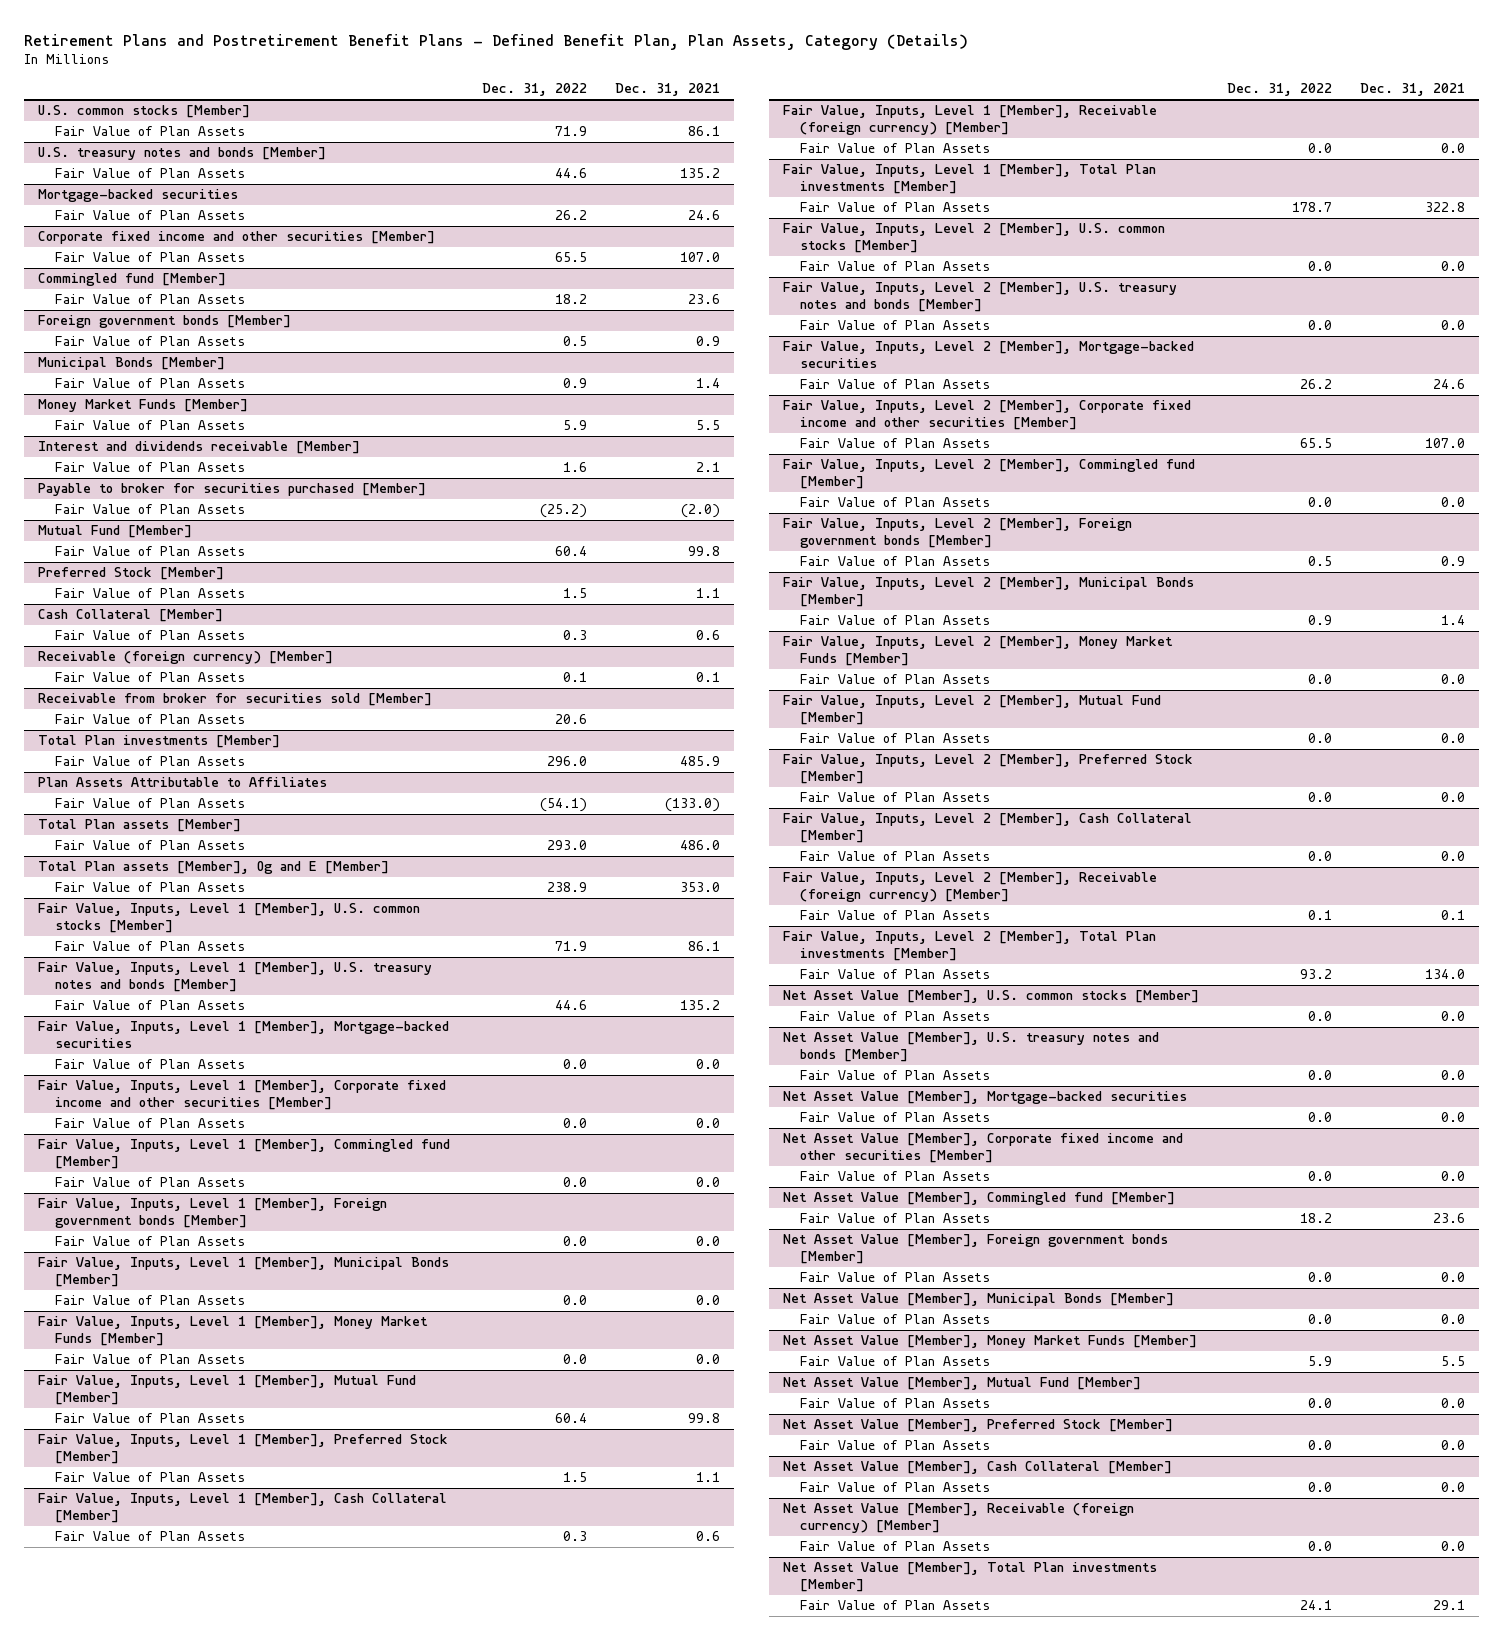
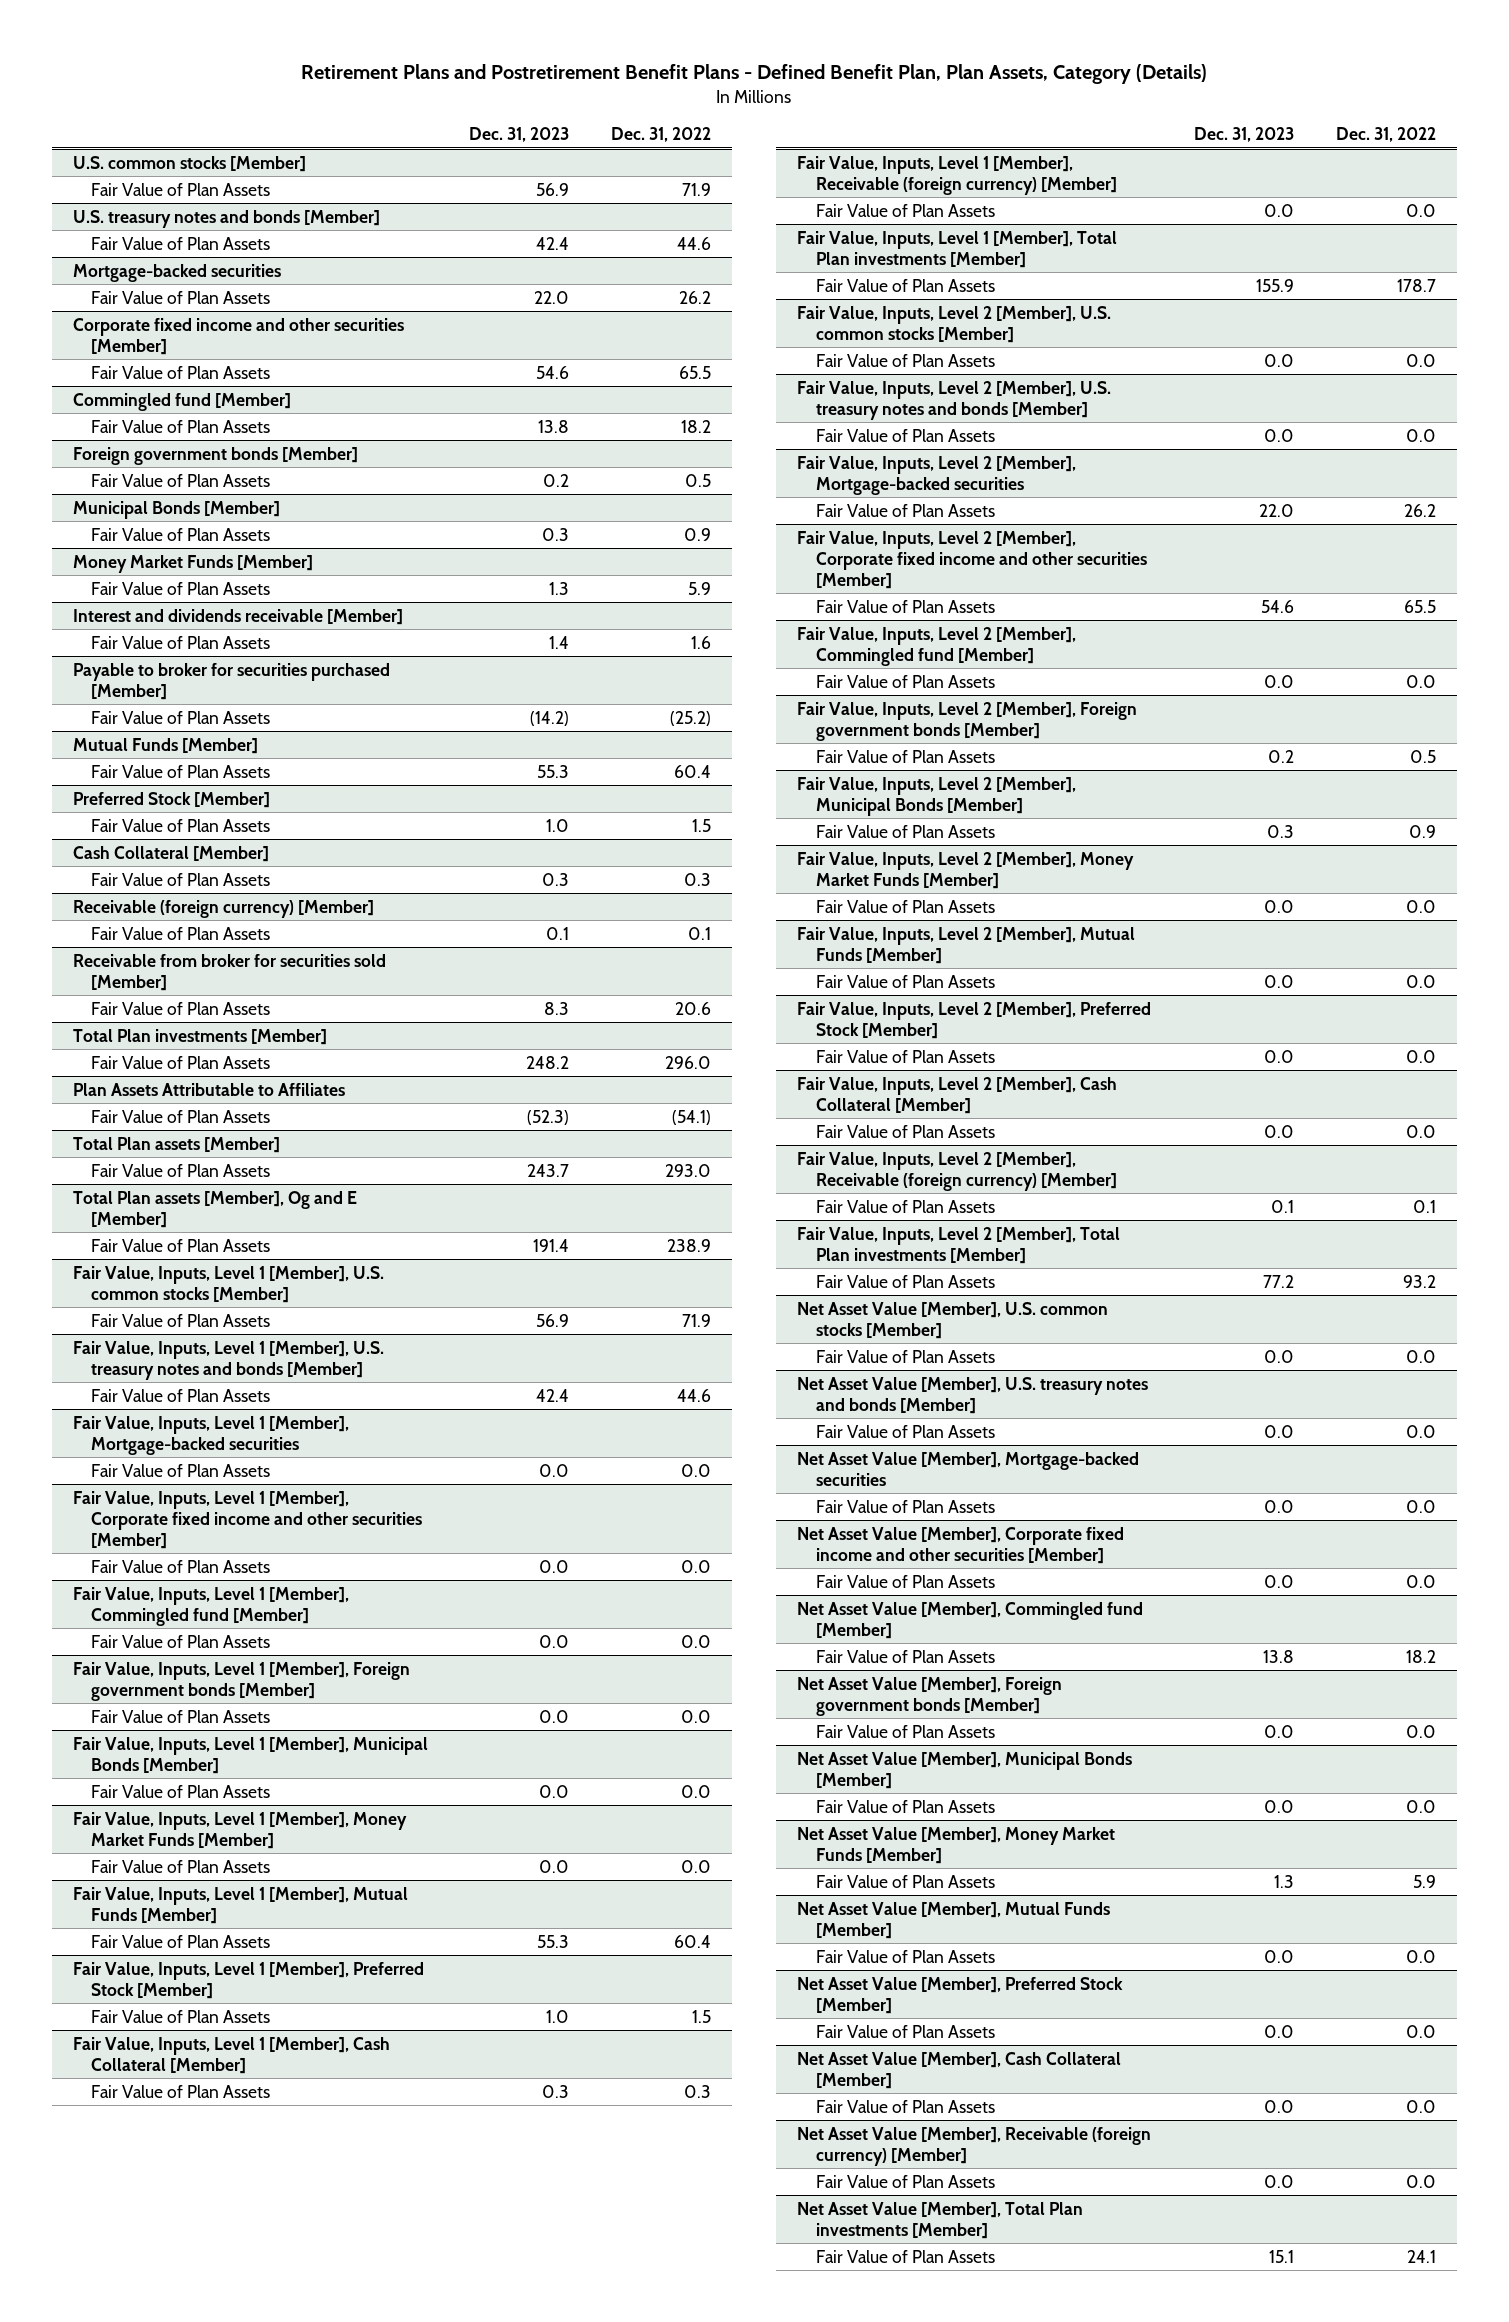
[615,83,721,97] Dec. 31, 2021 -> none
none -> [469,127,570,143] Dec. 31, 2023
[38,525,193,539] Mutual Fund [Member] -> [72,737,258,754] Mutual Funds [Member]
[38,1375,417,1405] Fair Value, Inputs, Level 1 [Member], Mutual Fund [Member] -> [72,1886,408,1924] Fair Value, Inputs, Level 1 [Member], Mutual Funds [Member]
[783,695,1162,725] Fair Value, Inputs, Level 2 [Member], Mutual Fund [Member] -> [797,926,1136,964] Fair Value, Inputs, Level 2 [Member], Mutual Funds [Member]
[783,1377,1142,1391] Net Asset Value [Member], Mutual Fund [Member] -> [797,1901,1111,1939] Net Asset Value [Member], Mutual Funds [Member]

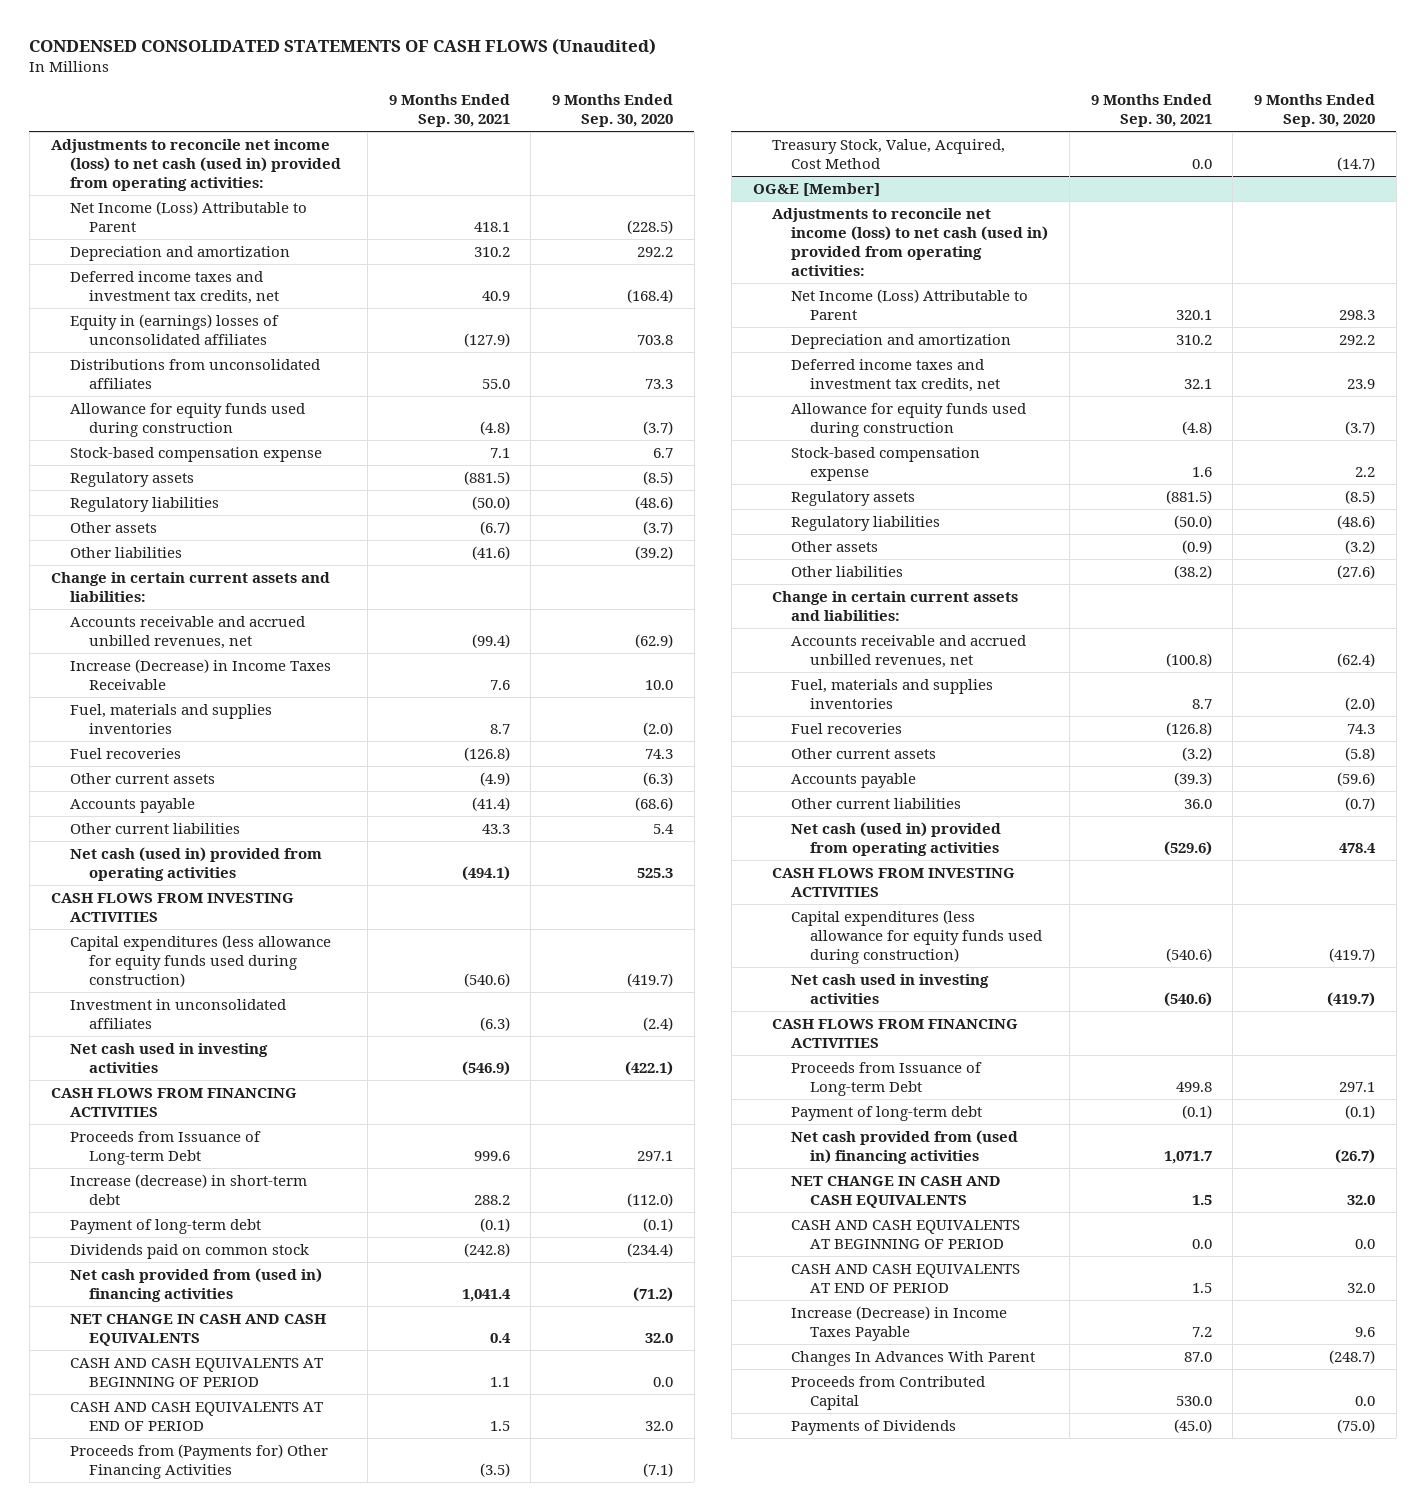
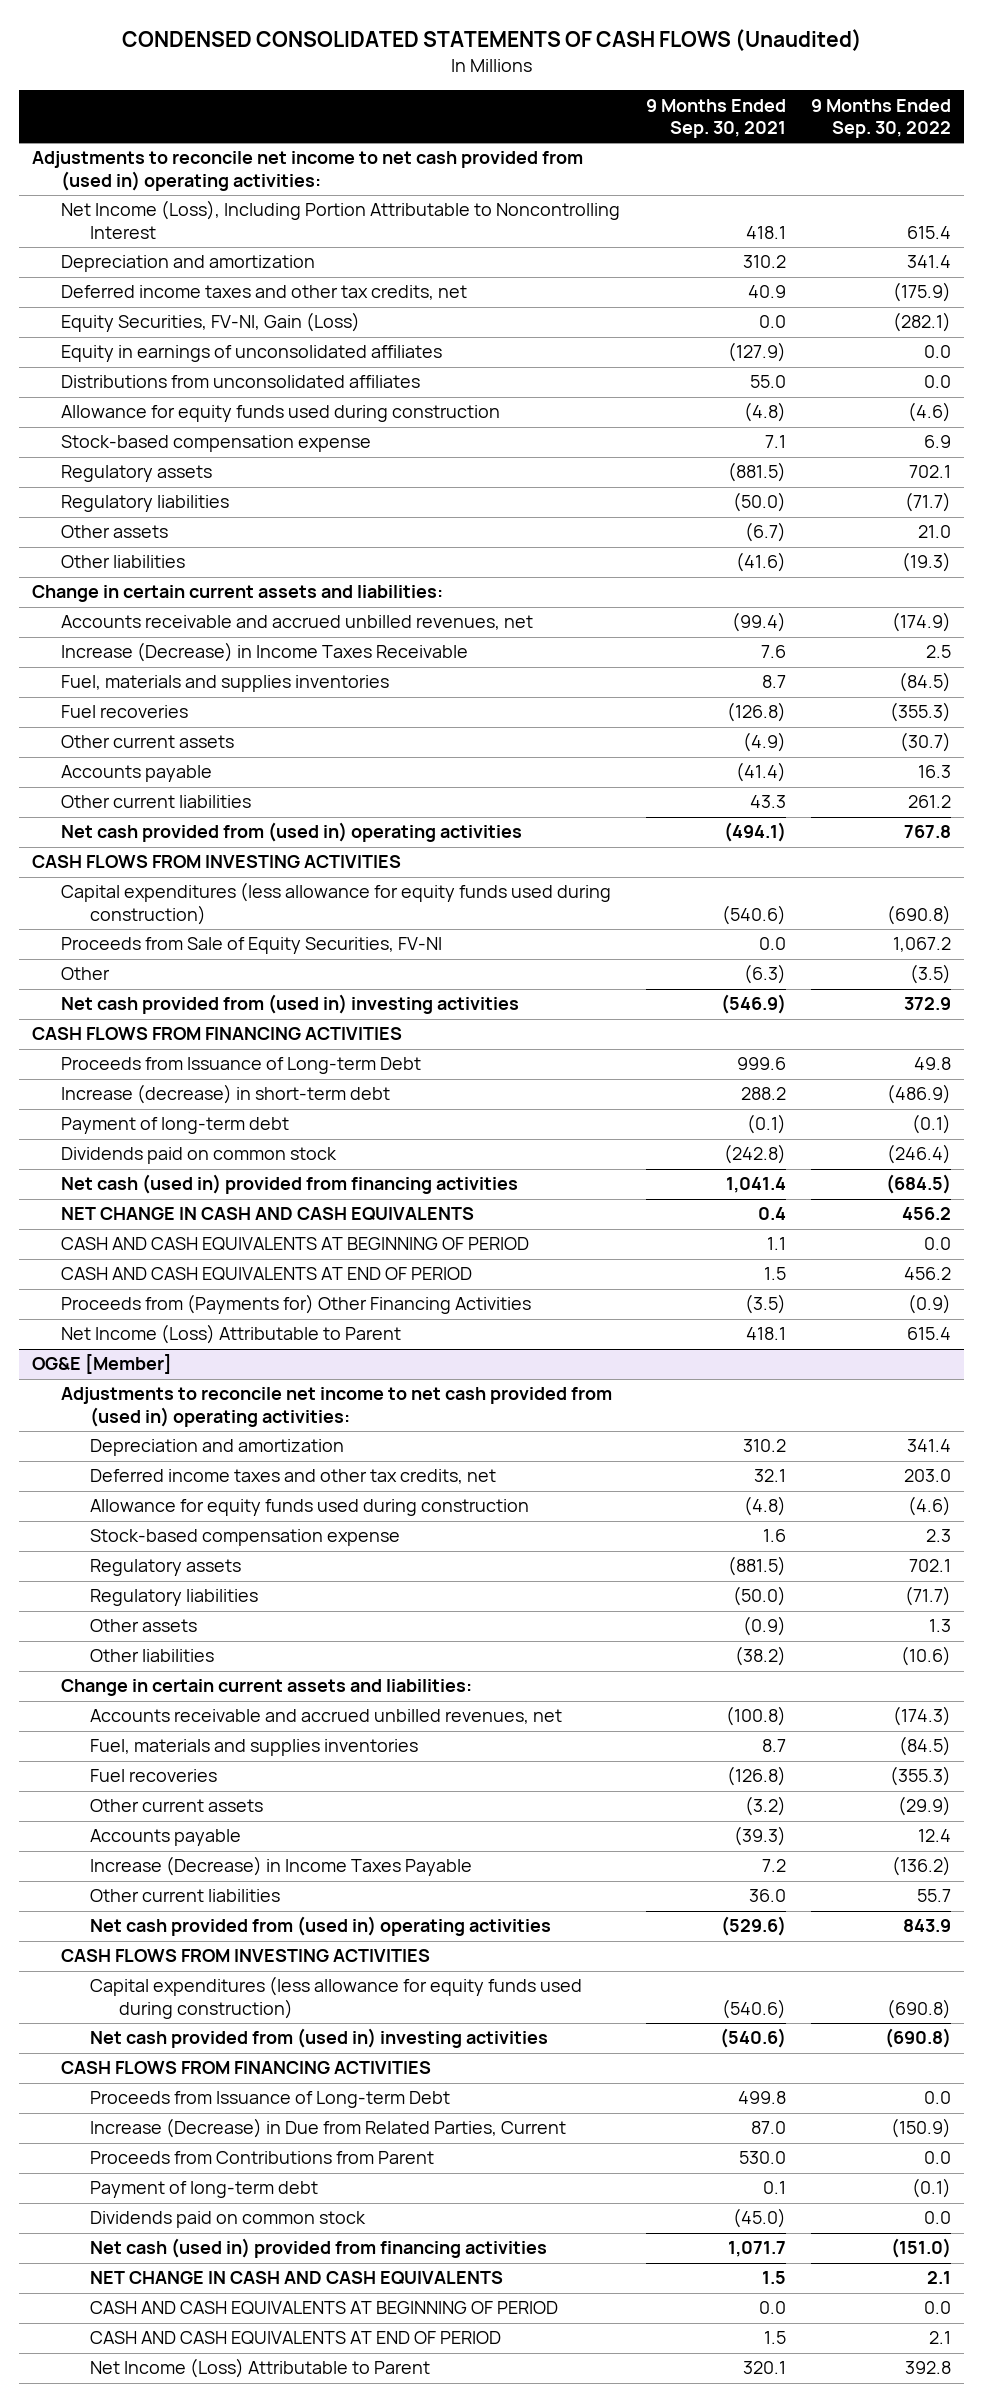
[552,94,674,127] 9 Months Ended Sep. 30, 2020 -> none
none -> [811,98,952,138] 9 Months Ended Sep. 30, 2022
[50,138,341,191] Adjustments to reconcile net income (loss) to net cash (used in) provided from operating activities: -> [31,151,583,191] Adjustments to reconcile net income to net cash provided from (used in) operating activities:
none -> [60,200,620,239] Net Income (Loss), Including Portion Attributable to Noncontrolling Interest
[69,270,280,304] Deferred income taxes and investment tax credits, net -> [60,285,467,301] Deferred income taxes and other tax credits, net
none -> [60,312,360,333] Equity Securities, FV-NI, Gain (Loss)
[69,313,279,345] Equity in (earnings) losses of unconsolidated affiliates -> [60,345,442,363] Equity in earnings of unconsolidated affiliates
[69,846,322,881] Net cash (used in) provided from operating activities -> [60,822,522,843] Net cash provided from (used in) operating activities
none -> [60,937,442,955] Proceeds from Sale of Equity Securities, FV-NI
[69,998,286,1029] Investment in unconsolidated affiliates -> [60,967,110,981] Other
[69,1042,268,1073] Net cash used in investing activities -> [60,994,519,1015] Net cash provided from (used in) investing activities
[69,1267,322,1302] Net cash provided from (used in) financing activities -> [60,1174,518,1195] Net cash (used in) provided from financing activities
[771,138,1005,169] Treasury Stock, Value, Acquired, Cost Method -> none
[69,200,307,232] Net Income (Loss) Attributable to Parent -> [60,1324,401,1345] Net Income (Loss) Attributable to Parent
[771,207,1049,276] Adjustments to reconcile net income (loss) to net cash (used in) provided from operating activities: -> [60,1387,612,1427] Adjustments to reconcile net income to net cash provided from (used in) operating activities:
[791,358,1001,392] Deferred income taxes and investment tax credits, net -> [90,1469,497,1485] Deferred income taxes and other tax credits, net
[791,1305,1008,1341] Increase (Decrease) in Income Taxes Payable -> [90,1856,473,1877] Increase (Decrease) in Income Taxes Payable
[791,821,1002,856] Net cash (used in) provided from operating activities -> [90,1916,552,1937] Net cash provided from (used in) operating activities
[791,973,990,1004] Net cash used in investing activities -> [90,2028,549,2049] Net cash provided from (used in) investing activities
none -> [90,2118,567,2139] Increase (Decrease) in Due from Related Parties, Current
none -> [90,2151,435,2165] Proceeds from Contributions from Parent
[1181,1104,1212,1119] (0.1) -> [762,2181,786,2195] 0.1
none -> [90,2211,367,2229] Dividends paid on common stock
[791,1129,1019,1164] Net cash provided from (used in) financing activities -> [90,2238,548,2259] Net cash (used in) provided from financing activities
[791,1350,1036,1366] Changes In Advances With Parent -> none
[791,1375,986,1410] Proceeds from Contributed Capital -> none
[791,1419,957,1435] Payments of Dividends -> none
[791,288,1029,320] Net Income (Loss) Attributable to Parent -> [90,2358,431,2379] Net Income (Loss) Attributable to Parent

